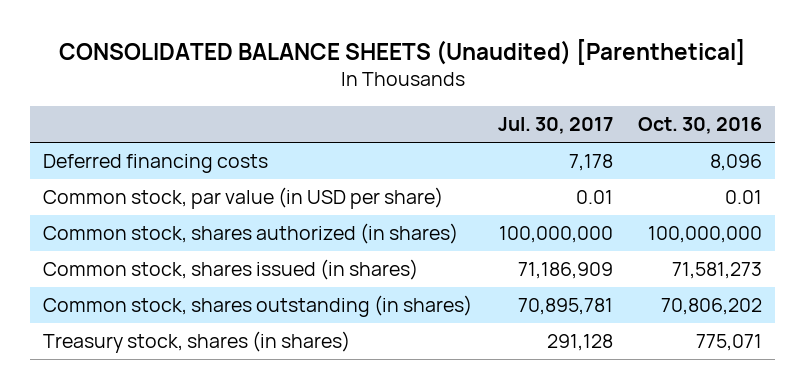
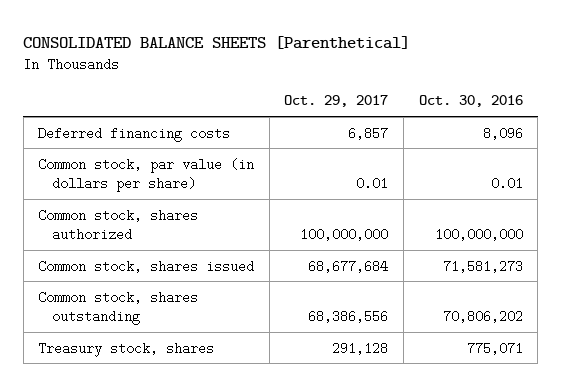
[58,39,746,66] CONSOLIDATED BALANCE SHEETS (Unaudited) [Parenthetical] -> [23,35,411,49] CONSOLIDATED BALANCE SHEETS [Parenthetical]
[497,116,613,134] Jul. 30, 2017 -> none
none -> [284,95,389,108] Oct. 29, 2017
[42,187,443,210] Common stock, par value (in USD per share) -> [38,157,255,192] Common stock, par value (in dollars per share)
[42,223,458,245] Common stock, shares authorized (in shares) -> [38,208,199,241] Common stock, shares authorized
[42,259,418,281] Common stock, shares issued (in shares) -> [38,259,255,273] Common stock, shares issued
[42,295,472,318] Common stock, shares outstanding (in shares) -> [38,290,199,325] Common stock, shares outstanding
[42,331,350,354] Treasury stock, shares (in shares) -> [38,341,215,357] Treasury stock, shares

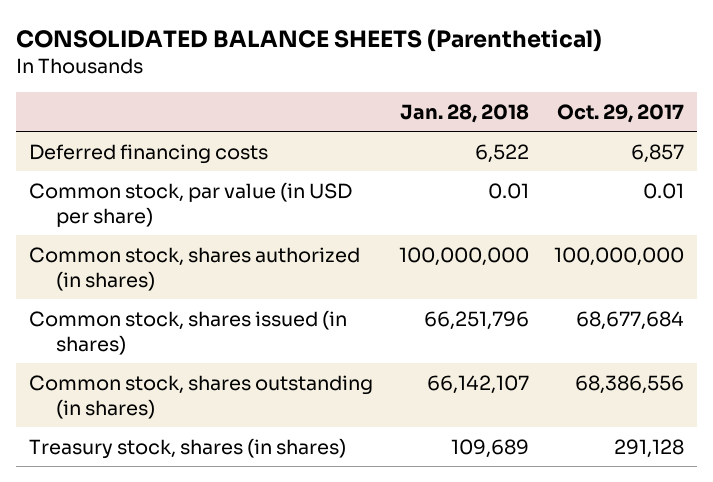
[23,35,411,49] CONSOLIDATED BALANCE SHEETS [Parenthetical] -> [16,28,603,52] CONSOLIDATED BALANCE SHEETS (Parenthetical)
[418,95,523,108] Oct. 30, 2016 -> none
none -> [399,103,529,123] Jan. 28, 2018
[38,157,255,192] Common stock, par value (in dollars per share) -> [29,181,353,227] Common stock, par value (in USD per share)
[38,208,199,241] Common stock, shares authorized -> [29,246,361,291] Common stock, shares authorized (in shares)
[38,259,255,273] Common stock, shares issued -> [29,309,348,355] Common stock, shares issued (in shares)
[38,290,199,325] Common stock, shares outstanding -> [29,374,374,419] Common stock, shares outstanding (in shares)
[38,341,215,357] Treasury stock, shares -> [29,437,347,459] Treasury stock, shares (in shares)

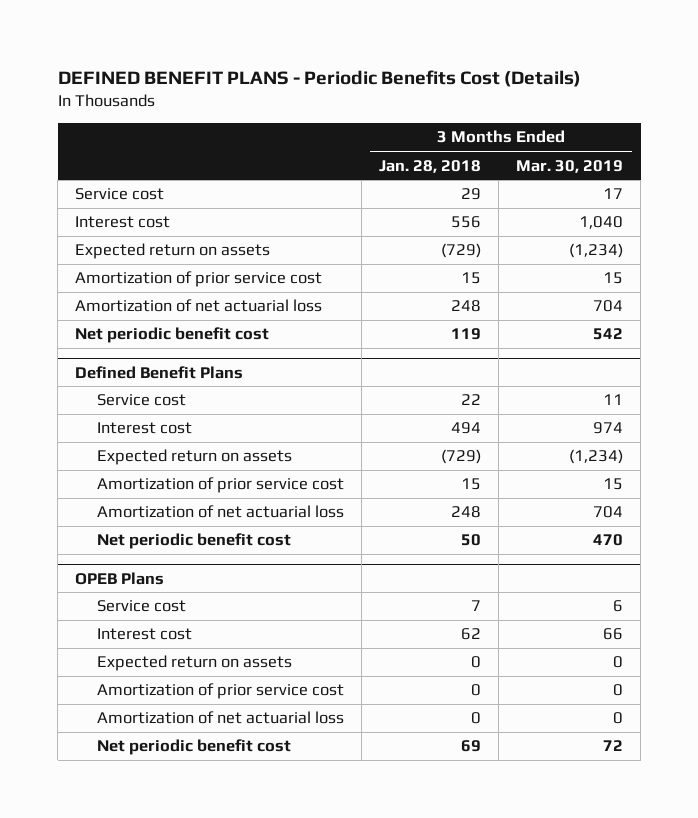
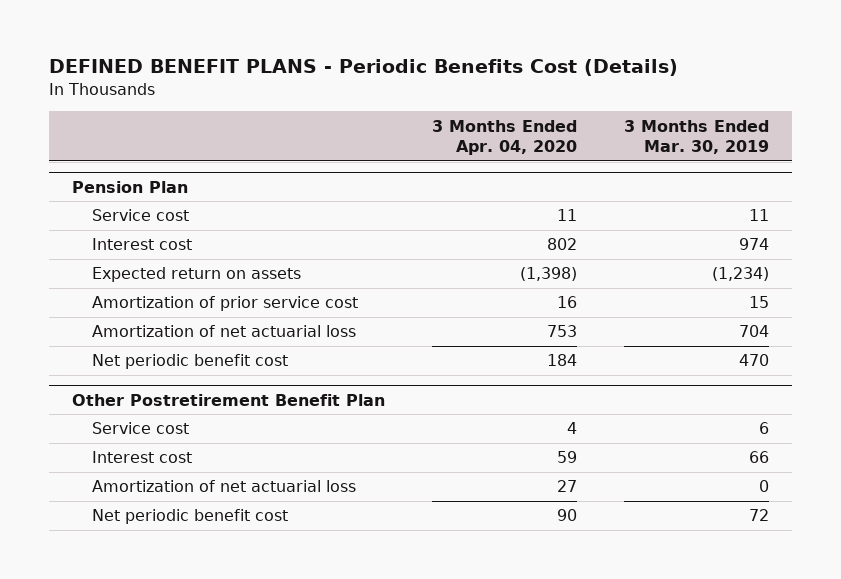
[379,159,482,173] Jan. 28, 2018 -> none
none -> [431,119,577,156] 3 Months Ended Apr. 04, 2020
[75,188,165,201] Service cost -> none
[75,216,171,229] Interest cost -> none
[75,243,271,260] Expected return on assets -> none
[75,271,323,288] Amortization of prior service cost -> none
[75,299,323,313] Amortization of net actuarial loss -> none
[75,327,270,344] Net periodic benefit cost -> none
[75,365,244,379] Defined Benefit Plans -> [71,180,188,193] Pension Plan
[75,571,165,585] OPEB Plans -> [71,393,385,406] Other Postretirement Benefit Plan
[97,655,293,672] Expected return on assets -> none
[97,683,345,700] Amortization of prior service cost -> none

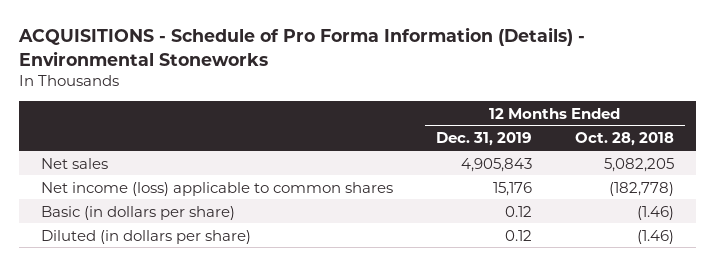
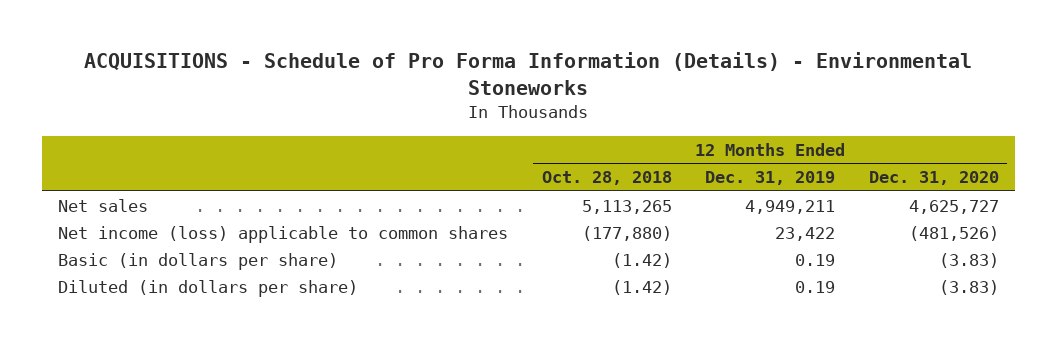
none -> [868,171,999,186] Dec. 31, 2020
[460,157,532,172] 4,905,843 -> [745,200,836,215] 4,949,211
[604,157,675,172] 5,082,205 -> [581,200,672,215] 5,113,265
[492,181,532,196] 15,176 -> [775,227,836,242] 23,422
[609,181,675,196] (182,778) -> [581,226,672,242] (177,880)
[504,205,532,217] 0.12 -> [795,254,836,267] 0.19
[637,205,675,220] (1.46) -> [611,253,672,269] (1.42)
[504,229,532,241] 0.12 -> [795,281,836,294] 0.19
[637,229,675,244] (1.46) -> [611,280,672,296] (1.42)

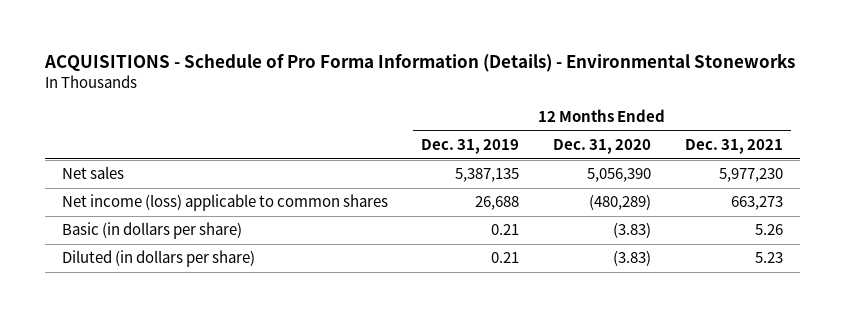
[541,171,672,186] Oct. 28, 2018 -> none
none -> [684,139,783,155] Dec. 31, 2021
[745,200,836,215] 4,949,211 -> [455,168,520,183] 5,387,135
[908,200,999,215] 4,625,727 -> [587,168,652,183] 5,056,390
[775,227,836,242] 23,422 -> [475,196,520,211] 26,688
[908,226,999,242] (481,526) -> [589,194,652,211] (480,289)
[795,254,836,267] 0.19 -> [491,224,520,236] 0.21
[795,281,836,294] 0.19 -> [491,252,520,264] 0.21

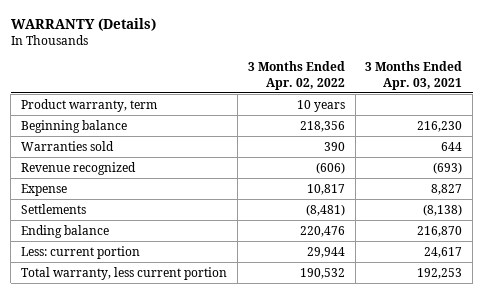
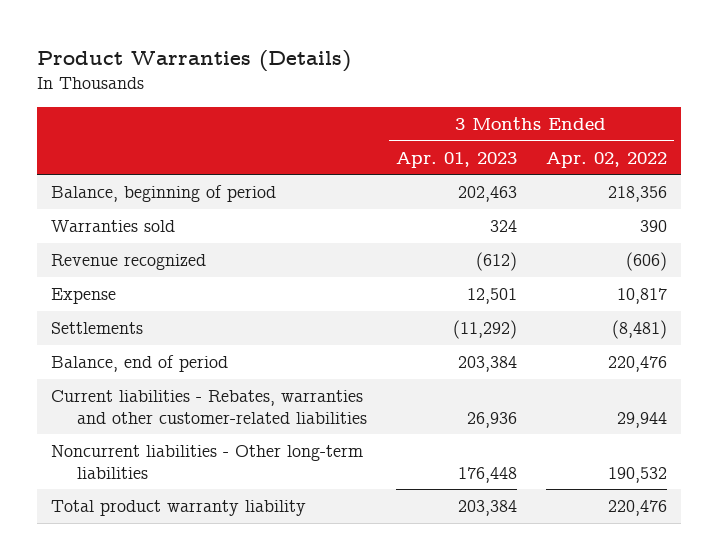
[10,18,156,32] WARRANTY (Details) -> [36,49,351,72] Product Warranties (Details)
[365,61,463,90] 3 Months Ended Apr. 03, 2021 -> none
none -> [395,151,517,168] Apr. 01, 2023
[21,98,158,112] Product warranty, term -> none
[21,119,128,133] Beginning balance -> [51,185,277,203] Balance, beginning of period
[21,224,110,238] Ending balance -> [51,355,229,373] Balance, end of period
[21,245,141,259] Less: current portion -> [51,390,367,424] Current liabilities - Rebates, warranties and other customer-related liabilities
[21,266,228,280] Total warranty, less current portion -> [51,445,364,479] Noncurrent liabilities - Other long-term liabilities
none -> [51,500,307,517] Total product warranty liability

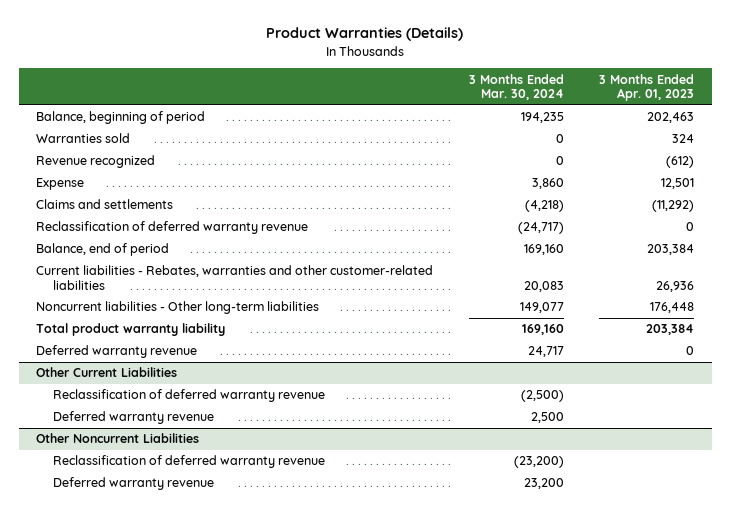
[545,151,667,168] Apr. 02, 2022 -> none
none -> [468,73,564,101] 3 Months Ended Mar. 30, 2024
[51,322,144,335] Settlements -> [36,199,174,210] Claims and settlements
none -> [36,221,309,235] Reclassification of deferred warranty revenue
none -> [36,345,198,359] Deferred warranty revenue
none -> [36,367,178,378] Other Current Liabilities
none -> [53,389,326,403] Reclassification of deferred warranty revenue
none -> [53,411,215,425] Deferred warranty revenue
none -> [36,433,200,444] Other Noncurrent Liabilities
none -> [53,455,326,469] Reclassification of deferred warranty revenue
none -> [53,477,215,491] Deferred warranty revenue

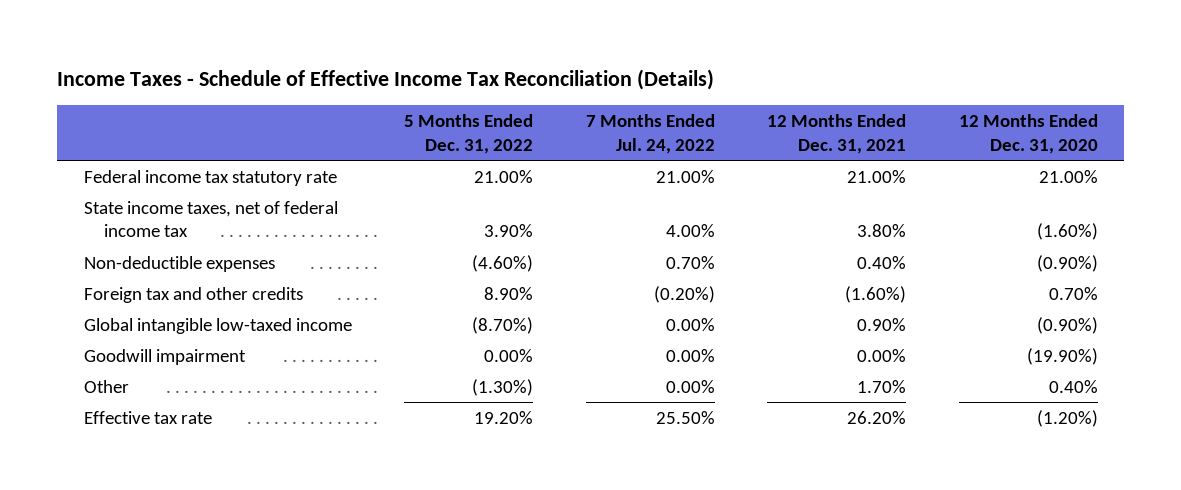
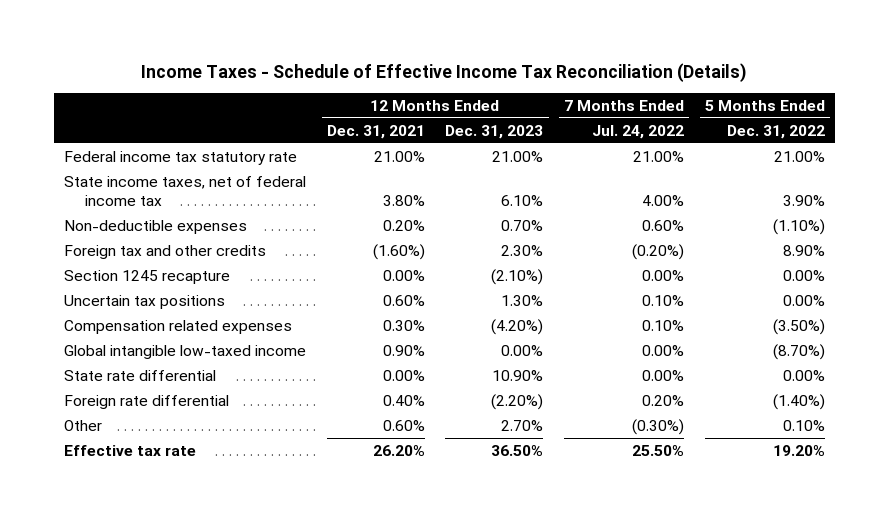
[958,113,1098,154] 12 Months Ended Dec. 31, 2020 -> none
none -> [445,124,544,139] Dec. 31, 2023
[472,254,534,272] (4.60%) -> [772,218,825,235] (1.10%)
[665,255,715,269] 0.70% -> [642,219,685,231] 0.60%
[857,255,907,269] 0.40% -> [382,219,425,231] 0.20%
none -> [64,269,231,284] Section 1245 recapture
none -> [64,294,226,309] Uncertain tax positions
none -> [64,319,293,334] Compensation related expenses
[83,348,246,365] Goodwill impairment -> none
none -> [64,369,217,381] State rate differential
none -> [64,394,230,409] Foreign rate differential
[472,378,534,396] (1.30%) -> [782,419,825,431] 0.10%
[665,379,715,393] 0.00% -> [632,418,685,435] (0.30%)
[857,379,907,393] 1.70% -> [382,419,425,431] 0.60%

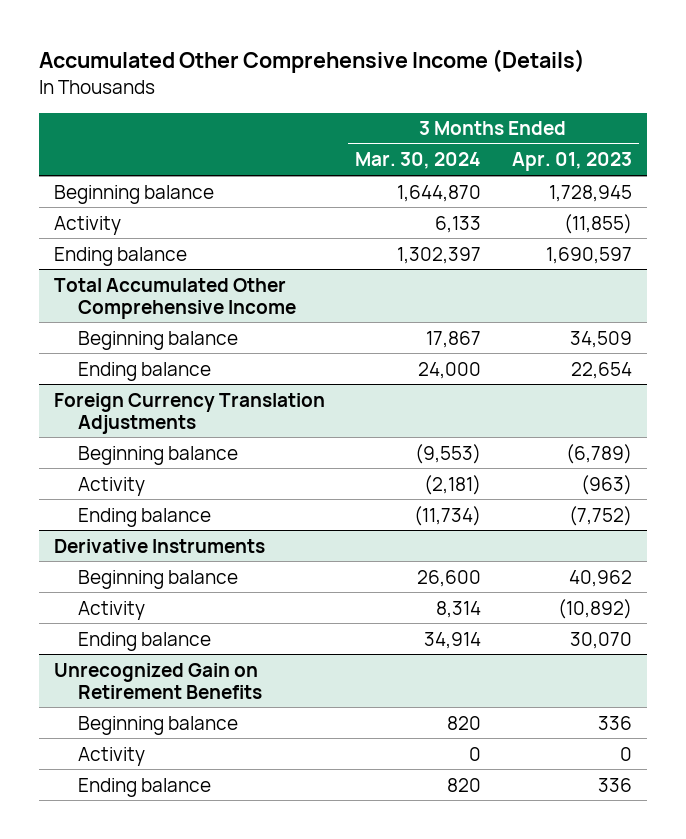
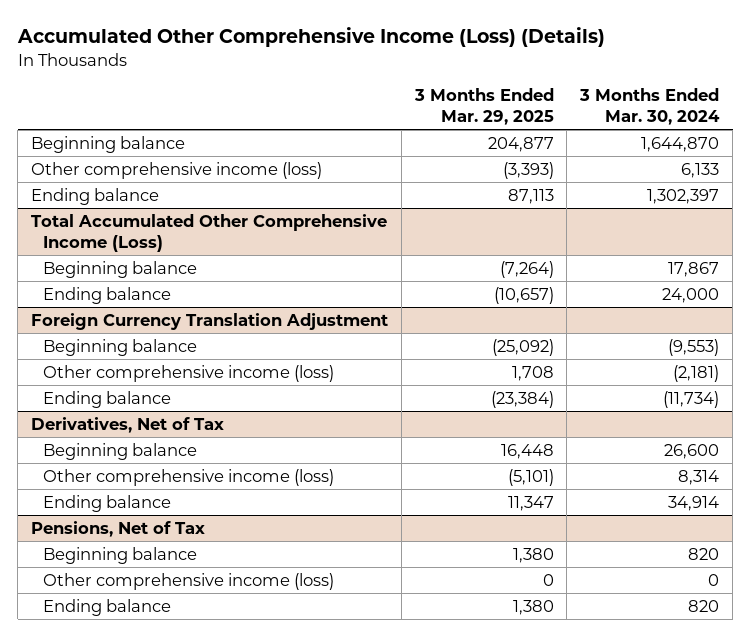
[39,49,586,74] Accumulated Other Comprehensive Income (Details) -> [16,27,605,48] Accumulated Other Comprehensive Income (Loss) (Details)
[511,152,632,172] Apr. 01, 2023 -> none
none -> [413,87,554,126] 3 Months Ended Mar. 29, 2025
[54,215,122,235] Activity -> [31,161,323,179] Other comprehensive income (loss)
[54,277,297,319] Total Accumulated Other Comprehensive Income -> [31,213,388,252] Total Accumulated Other Comprehensive Income (Loss)
[54,392,326,434] Foreign Currency Translation Adjustments -> [31,312,389,330] Foreign Currency Translation Adjustment
[78,476,146,496] Activity -> [42,364,334,382] Other comprehensive income (loss)
[54,538,266,553] Derivative Instruments -> [31,416,225,433] Derivatives, Net of Tax
[78,600,146,620] Activity -> [42,468,334,486] Other comprehensive income (loss)
[54,662,263,699] Unrecognized Gain on Retirement Benefits -> [31,520,206,537] Pensions, Net of Tax
[78,746,146,766] Activity -> [42,572,334,590] Other comprehensive income (loss)

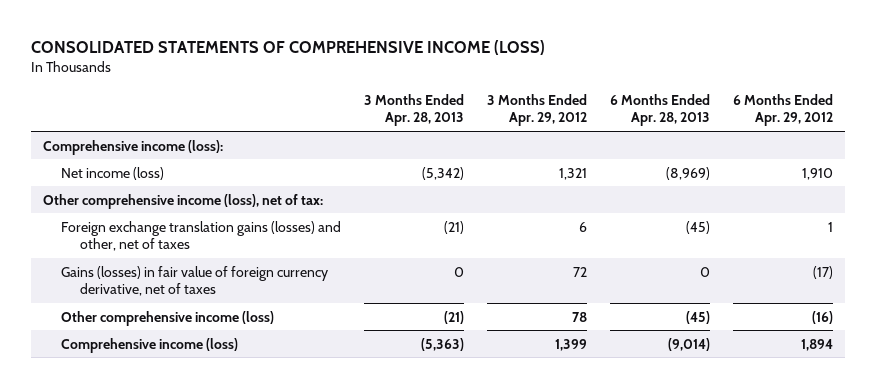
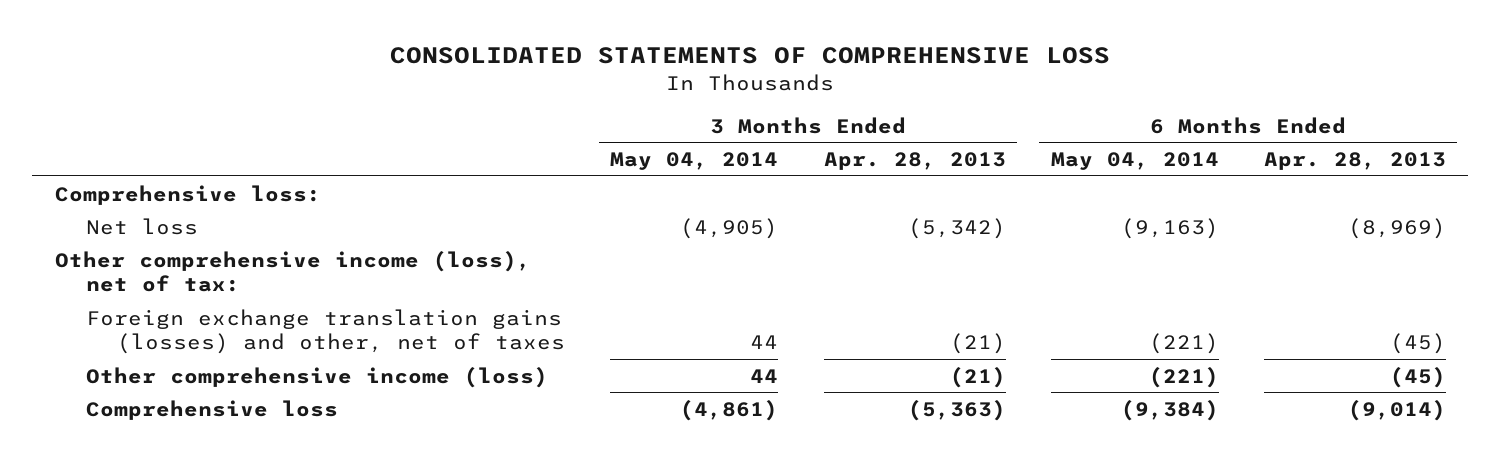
[31,40,546,56] CONSOLIDATED STATEMENTS OF COMPREHENSIVE INCOME (LOSS) -> [390,46,1111,64] CONSOLIDATED STATEMENTS OF COMPREHENSIVE LOSS
[487,94,588,127] 3 Months Ended Apr. 29, 2012 -> none
[733,94,834,127] 6 Months Ended Apr. 29, 2012 -> none
none -> [610,152,779,171] May 04, 2014
none -> [1050,152,1219,171] May 04, 2014
[42,139,223,155] Comprehensive income (loss): -> [54,184,321,205] Comprehensive loss:
[61,166,165,180] Net income (loss) -> [86,217,199,235] Net loss
[61,265,329,296] Gains (losses) in fair value of foreign currency derivative, net of taxes -> none
[61,337,239,353] Comprehensive income (loss) -> [86,399,339,420] Comprehensive loss

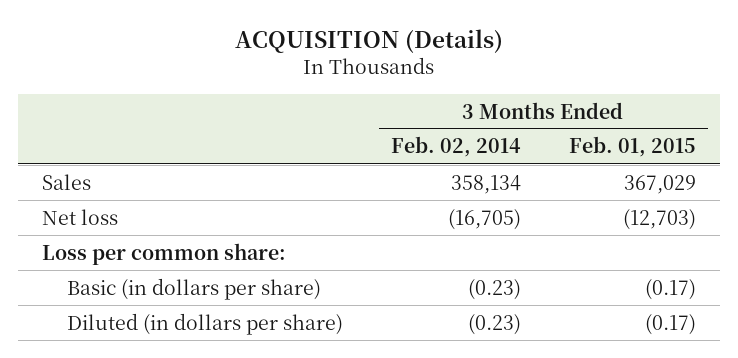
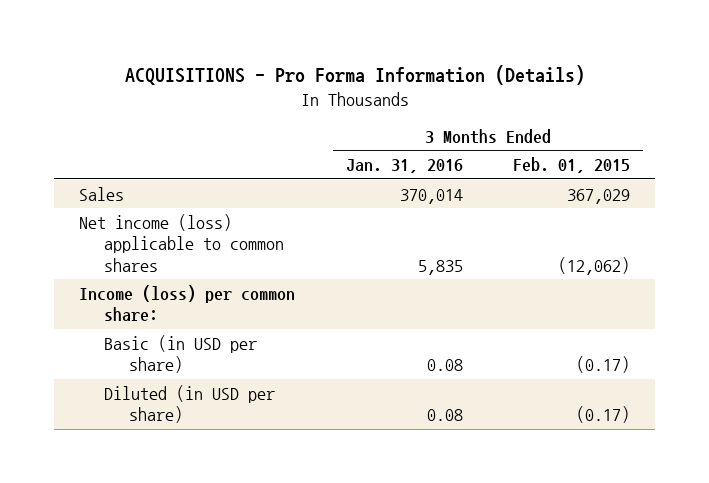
[234,29,503,54] ACQUISITION (Details) -> [124,65,585,86] ACQUISITIONS - Pro Forma Information (Details)
[391,136,522,158] Feb. 02, 2014 -> none
none -> [345,159,463,174] Jan. 31, 2016
[41,208,118,225] Net loss -> [79,213,285,272] Net income (loss) applicable to common shares
[622,208,696,230] (12,703) -> [557,256,630,275] (12,062)
[41,242,286,265] Loss per common share: -> [79,284,296,322] Income (loss) per common share:
[67,277,322,300] Basic (in dollars per share) -> [104,334,258,374] Basic (in USD per share)
[67,312,344,335] Diluted (in dollars per share) -> [104,384,276,424] Diluted (in USD per share)

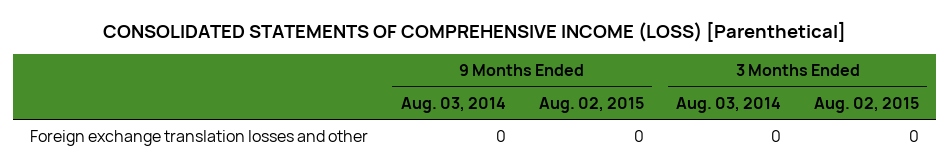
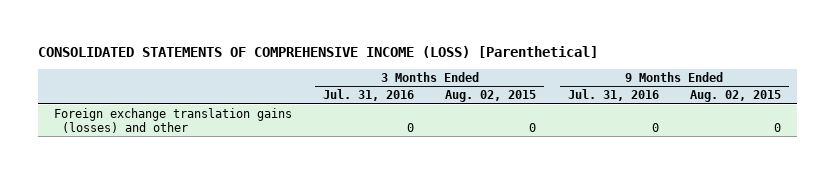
[400,96,506,113] Aug. 03, 2014 -> none
[676,96,782,113] Aug. 03, 2014 -> none
none -> [323,89,415,102] Jul. 31, 2016
none -> [567,89,659,102] Jul. 31, 2016
[29,130,368,147] Foreign exchange translation losses and other -> [53,108,292,134] Foreign exchange translation gains (losses) and other

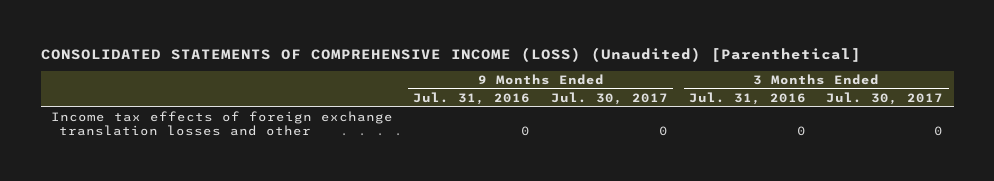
[38,45,599,58] CONSOLIDATED STATEMENTS OF COMPREHENSIVE INCOME (LOSS) [Parenthetical] -> [40,46,861,62] CONSOLIDATED STATEMENTS OF COMPREHENSIVE INCOME (LOSS) (Unaudited) [Parenthetical]
[445,90,537,103] Aug. 02, 2015 -> none
[690,90,782,103] Aug. 02, 2015 -> none
none -> [551,92,669,106] Jul. 30, 2017
none -> [826,92,944,106] Jul. 30, 2017
[53,108,292,134] Foreign exchange translation gains (losses) and other -> [50,111,393,137] Income tax effects of foreign exchange translation losses and other

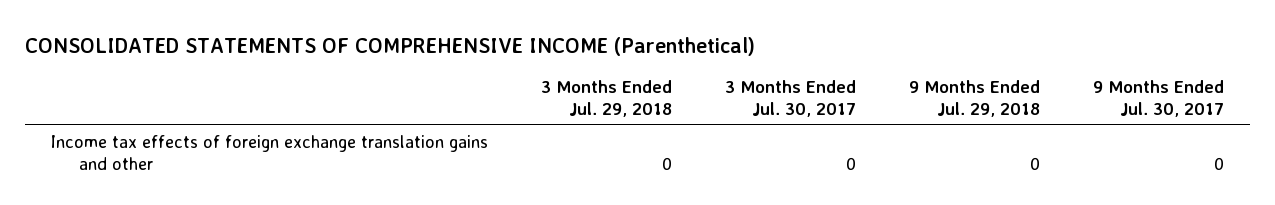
[40,46,861,62] CONSOLIDATED STATEMENTS OF COMPREHENSIVE INCOME (LOSS) (Unaudited) [Parenthetical] -> [24,36,755,56] CONSOLIDATED STATEMENTS OF COMPREHENSIVE INCOME (Parenthetical)
[413,92,531,106] Jul. 31, 2016 -> none
[688,92,806,106] Jul. 31, 2016 -> none
none -> [540,80,672,117] 3 Months Ended Jul. 29, 2018
none -> [908,80,1040,117] 9 Months Ended Jul. 29, 2018
[50,111,393,137] Income tax effects of foreign exchange translation losses and other -> [51,135,489,171] Income tax effects of foreign exchange translation gains and other

